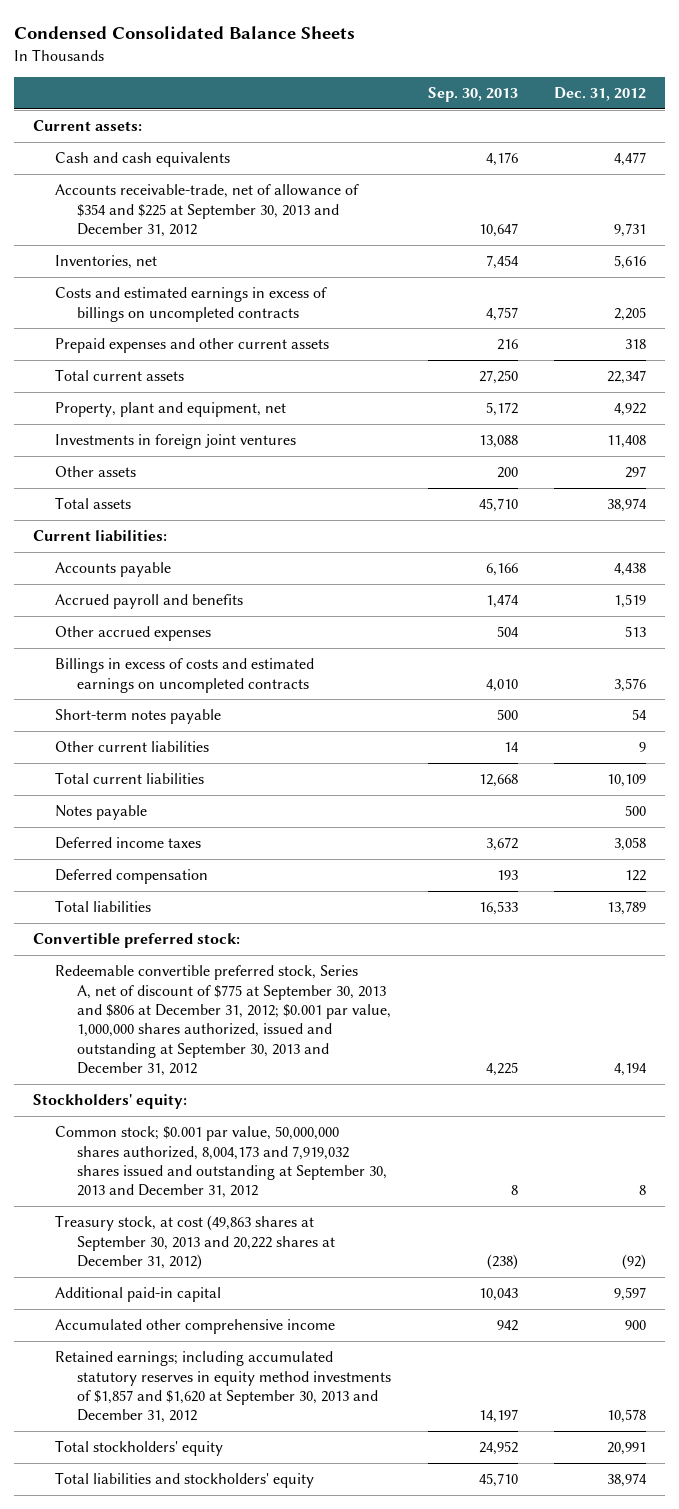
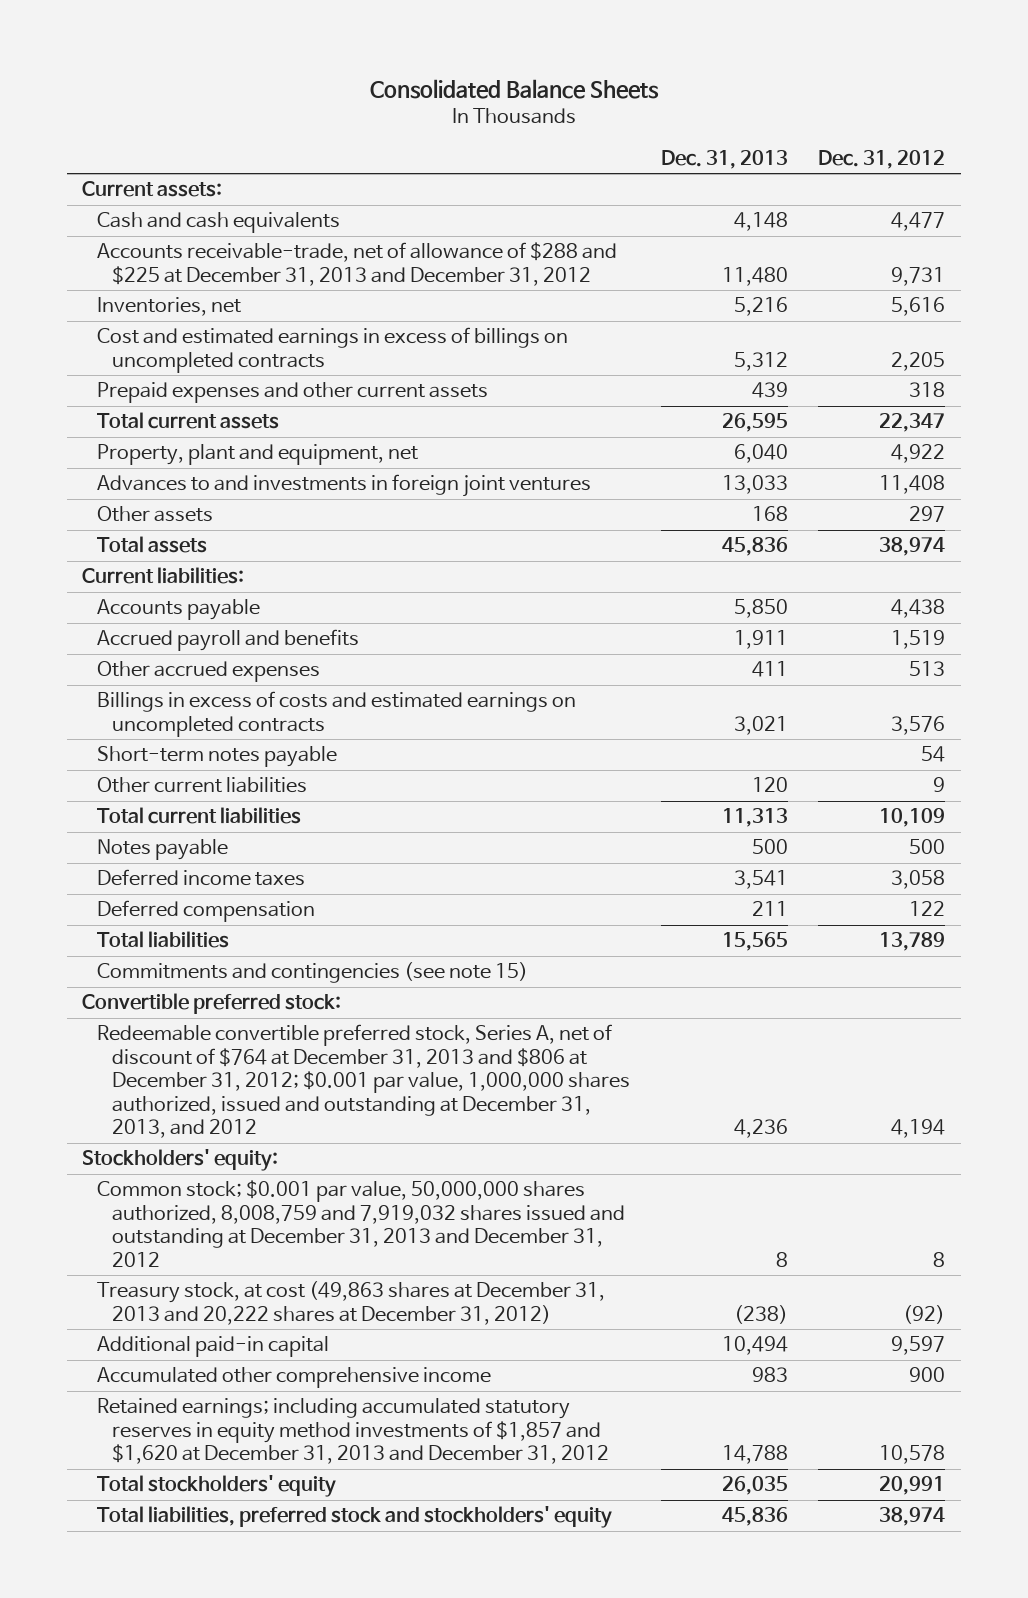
[14,26,356,40] Condensed Consolidated Balance Sheets -> [369,78,659,99] Consolidated Balance Sheets
[427,86,518,102] Sep. 30, 2013 -> none
none -> [660,149,788,169] Dec. 31, 2013
[54,184,359,237] Accounts receivable-trade, net of allowance of $354 and $225 at September 30, 2013 and December 31, 2012 -> [97,242,618,286] Accounts receivable-trade, net of allowance of $288 and $225 at December 31, 2013 and December 31, 2012
[54,287,327,322] Costs and estimated earnings in excess of billings on uncompleted contracts -> [97,327,569,373] Cost and estimated earnings in excess of billings on uncompleted contracts
[54,434,296,450] Investments in foreign joint ventures -> [97,474,592,498] Advances to and investments in foreign joint ventures
none -> [97,962,529,984] Commitments and contingencies (see note 15)
[54,965,391,1077] Redeemable convertible preferred stock, Series A, net of discount of $775 at September 30, 2013 and $806 at December 31, 2012; $0.001 par value, 1,000,000 shares authorized, issued and outstanding at September 30, 2013 and December 31, 2012 -> [97,1024,630,1138] Redeemable convertible preferred stock, Series A, net of discount of $764 at December 31, 2013 and $806 at December 31, 2012; $0.001 par value, 1,000,000 shares authorized, issued and outstanding at December 31, 2013, and 2012
[54,1126,387,1199] Common stock; $0.001 par value, 50,000,000 shares authorized, 8,004,173 and 7,919,032 shares issued and outstanding at September 30, 2013 and December 31, 2012 -> [97,1180,625,1267] Common stock; $0.001 par value, 50,000,000 shares authorized, 8,008,759 and 7,919,032 shares issued and outstanding at December 31, 2013 and December 31, 2012
[54,1215,335,1270] Treasury stock, at cost (49,863 shares at September 30, 2013 and 20,222 shares at December 31, 2012) -> [97,1281,606,1325] Treasury stock, at cost (49,863 shares at December 31, 2013 and 20,222 shares at December 31, 2012)
[54,1351,391,1424] Retained earnings; including accumulated statutory reserves in equity method investments of $1,857 and $1,620 at September 30, 2013 and December 31, 2012 -> [97,1398,609,1465] Retained earnings; including accumulated statutory reserves in equity method investments of $1,857 and $1,620 at December 31, 2013 and December 31, 2012
[54,1472,314,1489] Total liabilities and stockholders' equity -> [97,1506,613,1529] Total liabilities, preferred stock and stockholders' equity

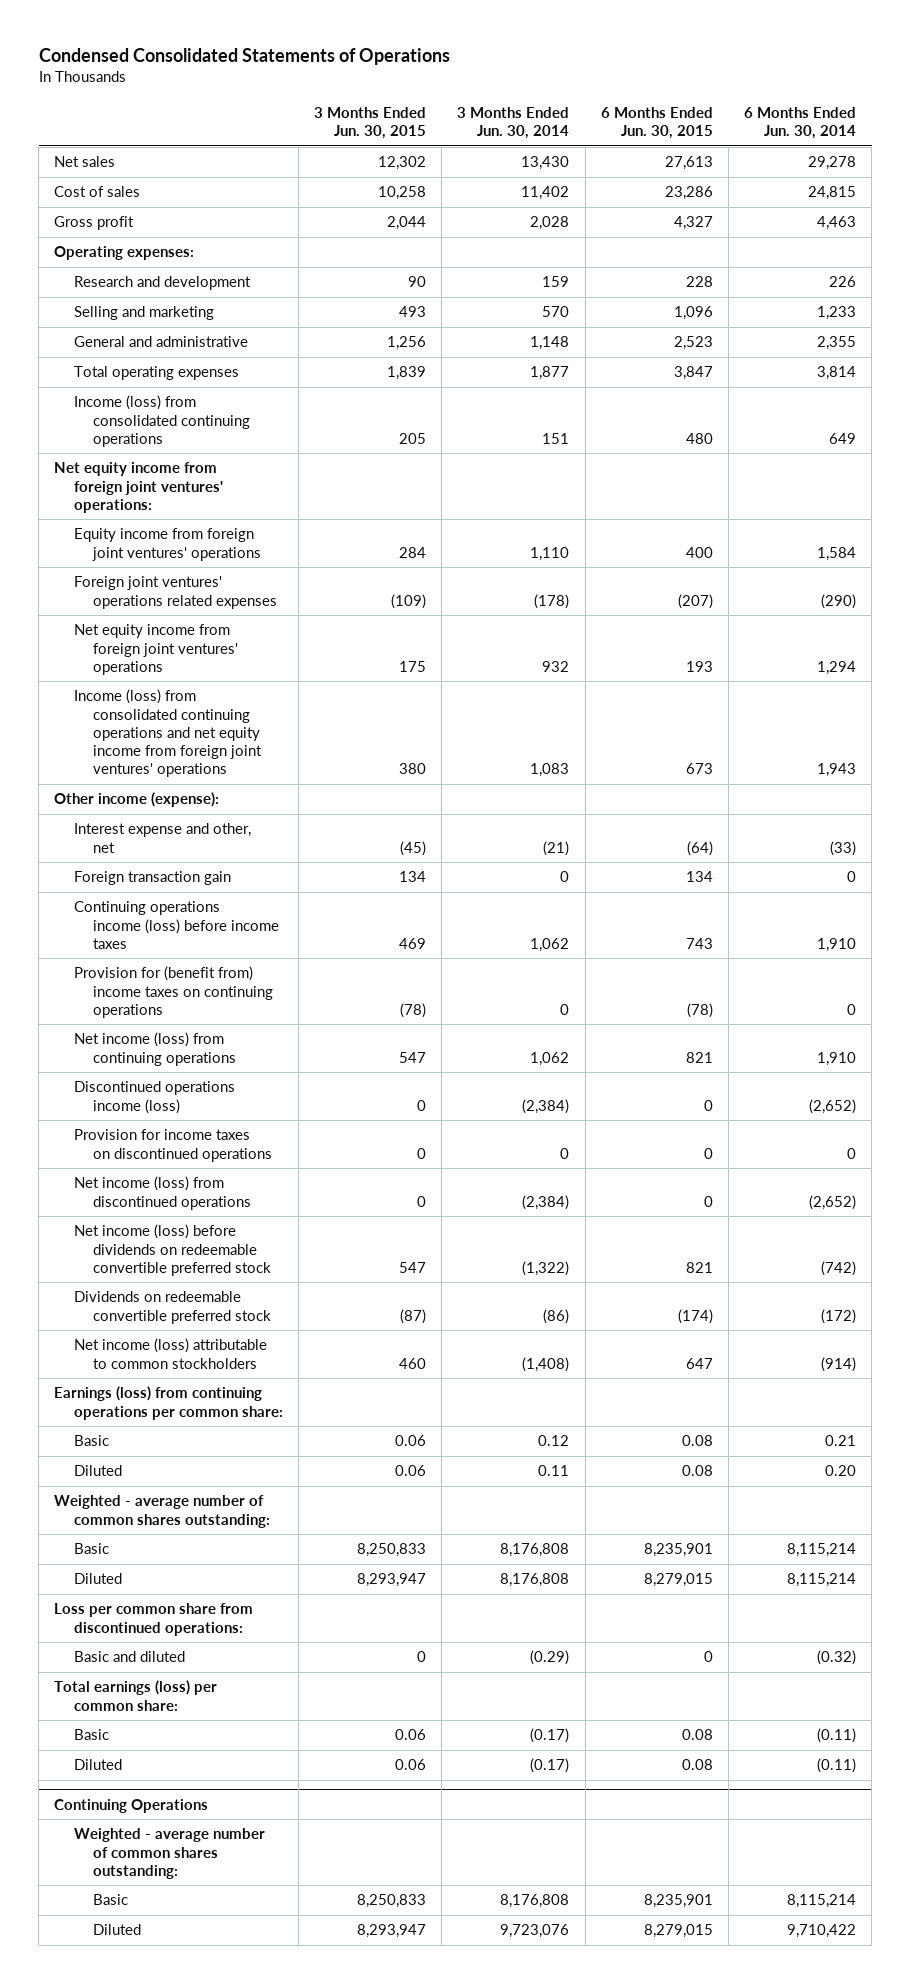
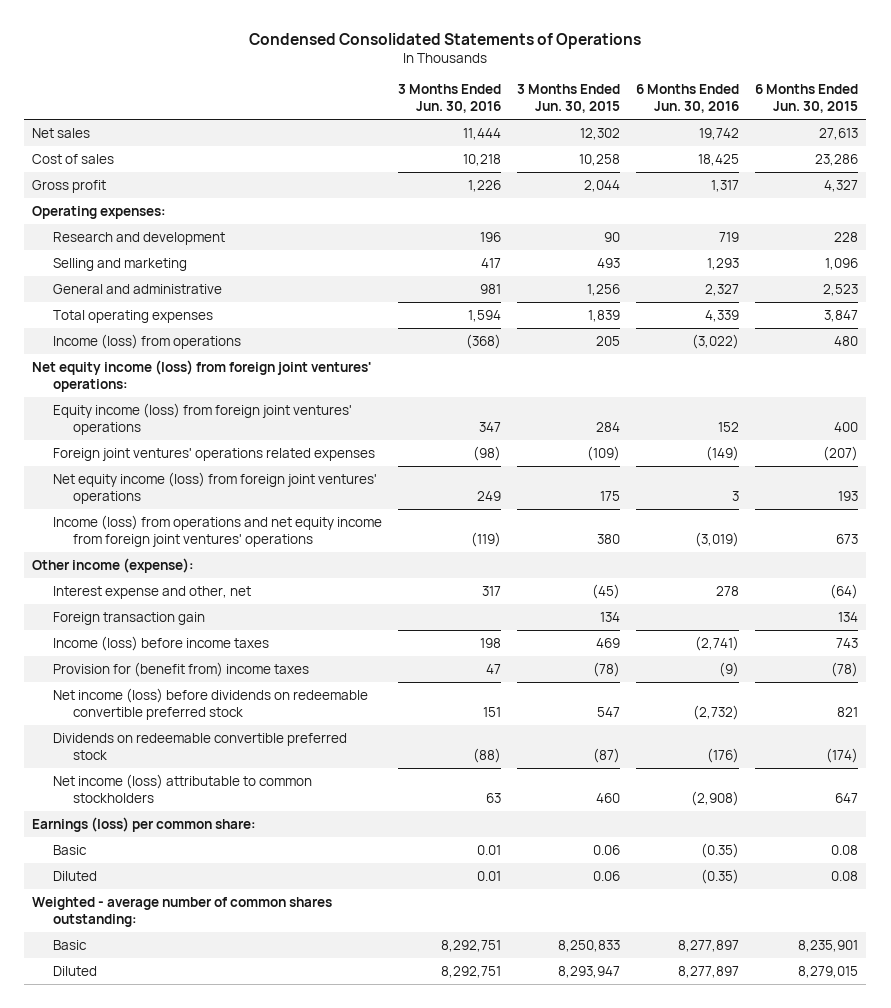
[457,106,570,139] 3 Months Ended Jun. 30, 2014 -> none
[744,106,857,139] 6 Months Ended Jun. 30, 2014 -> none
none -> [397,84,501,113] 3 Months Ended Jun. 30, 2016
none -> [636,84,740,113] 6 Months Ended Jun. 30, 2016
[73,395,250,447] Income (loss) from consolidated continuing operations -> [52,333,241,349] Income (loss) from operations
[54,462,223,513] Net equity income from foreign joint ventures' operations: -> [32,359,373,392] Net equity income (loss) from foreign joint ventures' operations:
[73,528,261,561] Equity income from foreign joint ventures' operations -> [52,402,352,435] Equity income (loss) from foreign joint ventures' operations
[73,624,238,675] Net equity income from foreign joint ventures' operations -> [52,471,377,504] Net equity income (loss) from foreign joint ventures' operations
[73,689,262,778] Income (loss) from consolidated continuing operations and net equity income from foreign joint ventures' operations -> [52,514,382,547] Income (loss) from operations and net equity income from foreign joint ventures' operations
[73,1032,236,1066] Net income (loss) from continuing operations -> none
[73,1081,235,1114] Discontinued operations income (loss) -> none
[73,1129,272,1162] Provision for income taxes on discontinued operations -> none
[73,1176,251,1210] Net income (loss) from discontinued operations -> none
[73,901,279,949] Continuing operations income (loss) before income taxes -> [52,635,269,651] Income (loss) before income taxes
[73,966,273,1018] Provision for (benefit from) income taxes on continuing operations -> [52,661,309,677] Provision for (benefit from) income taxes
[54,1386,283,1420] Earnings (loss) from continuing operations per common share: -> none
[73,1435,109,1447] Basic -> none
[73,1465,122,1477] Diluted -> none
[54,1495,270,1528] Weighted - average number of common shares outstanding: -> none
[73,1543,109,1555] Basic -> none
[73,1573,122,1585] Diluted -> none
[54,1603,254,1636] Loss per common share from discontinued operations: -> none
[73,1651,185,1663] Basic and diluted -> none
[54,1680,218,1711] Total earnings (loss) per common share: -> [32,816,257,832] Earnings (loss) per common share:
[54,1798,209,1813] Continuing Operations -> none

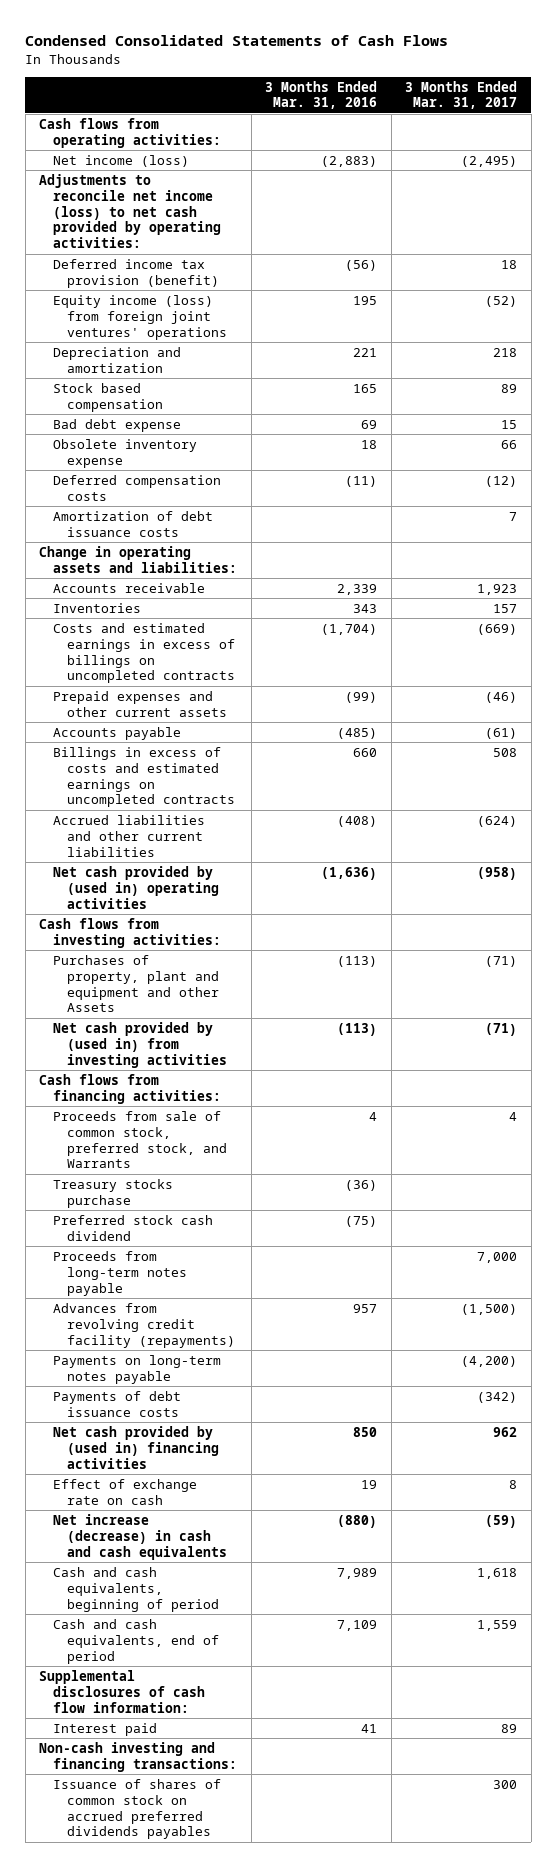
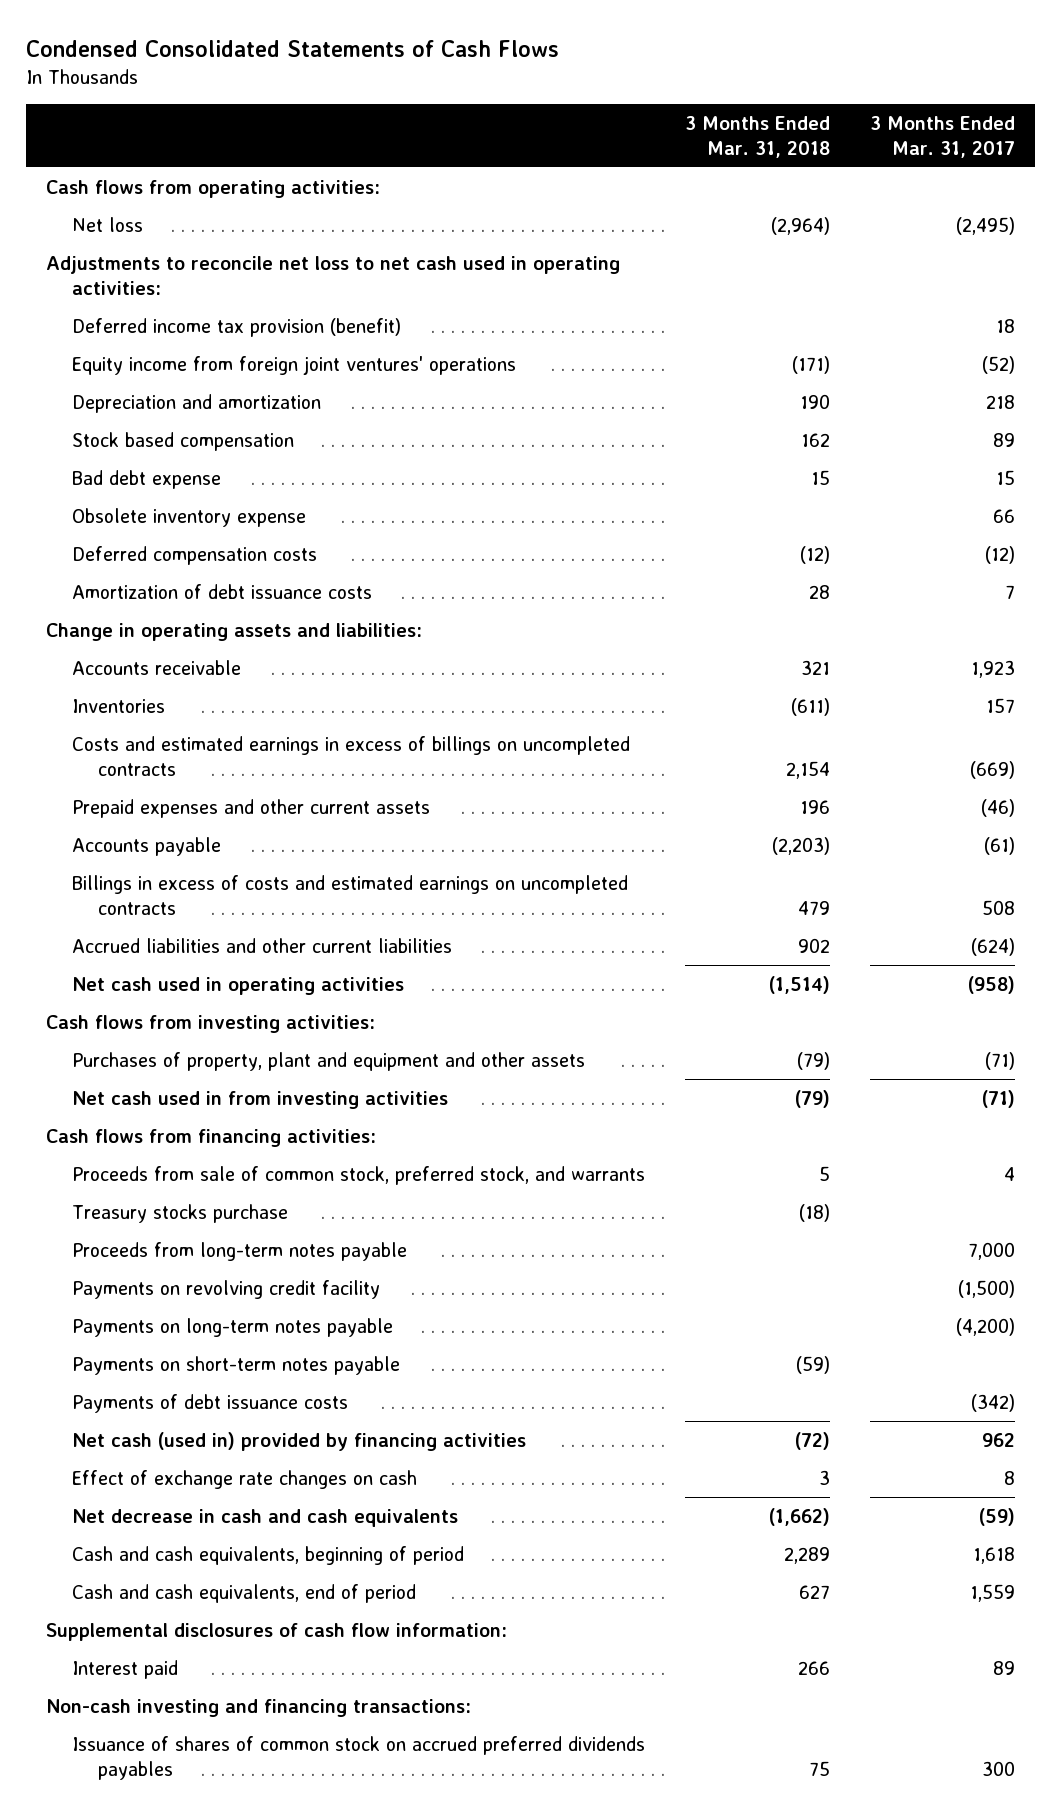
[265,80,378,110] 3 Months Ended Mar. 31, 2016 -> none
none -> [685,115,831,158] 3 Months Ended Mar. 31, 2018
[53,154,190,167] Net income (loss) -> [72,216,144,232] Net loss
[39,173,222,249] Adjustments to reconcile net income (loss) to net cash provided by operating activities: -> [46,255,621,295] Adjustments to reconcile net loss to net cash used in operating activities:
[53,294,228,340] Equity income (loss) from foreign joint ventures' operations -> [72,355,517,375] Equity income from foreign joint ventures' operations
[53,865,220,909] Net cash provided by (used in) operating activities -> [72,976,405,995] Net cash used in operating activities
[53,954,220,1013] Purchases of property, plant and equipment and other Assets -> [72,1051,586,1071] Purchases of property, plant and equipment and other assets
[53,1021,228,1068] Net cash provided by (used in) from investing activities -> [72,1090,449,1109] Net cash used in from investing activities
[53,1110,228,1169] Proceeds from sale of common stock, preferred stock, and Warrants -> [72,1165,646,1185] Proceeds from sale of common stock, preferred stock, and warrants
[53,1214,214,1241] Preferred stock cash dividend -> none
[53,1302,236,1348] Advances from revolving credit facility (repayments) -> [72,1279,381,1299] Payments on revolving credit facility
none -> [72,1355,401,1375] Payments on short-term notes payable
[53,1425,220,1469] Net cash provided by (used in) financing activities -> [72,1431,527,1451] Net cash (used in) provided by financing activities
[53,1478,198,1505] Effect of exchange rate on cash -> [72,1469,418,1489] Effect of exchange rate changes on cash
[53,1513,228,1560] Net increase (decrease) in cash and cash equivalents -> [72,1508,459,1527] Net decrease in cash and cash equivalents

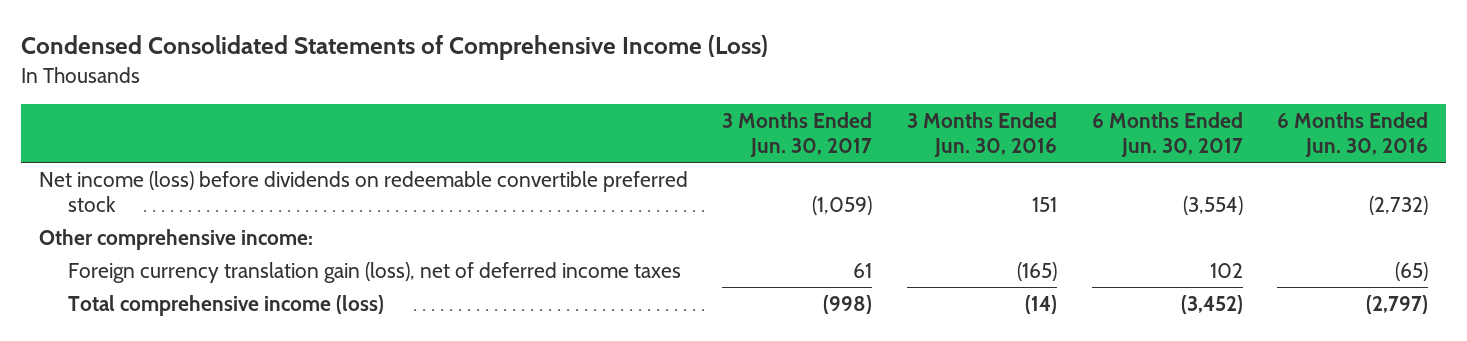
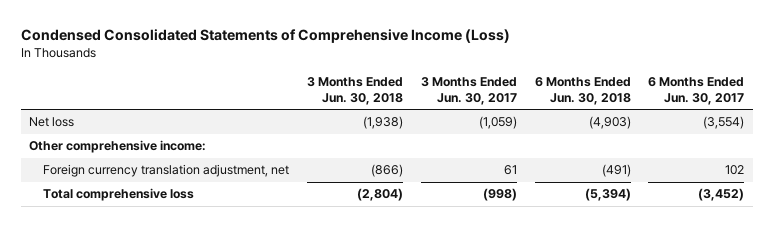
[906,112,1057,158] 3 Months Ended Jun. 30, 2016 -> none
[1277,112,1429,158] 6 Months Ended Jun. 30, 2016 -> none
none -> [307,77,404,105] 3 Months Ended Jun. 30, 2018
none -> [534,77,631,105] 6 Months Ended Jun. 30, 2018
[38,171,688,212] Net income (loss) before dividends on redeemable convertible preferred stock -> [29,117,75,128] Net loss
[68,262,682,284] Foreign currency translation gain (loss), net of deferred income taxes -> [43,164,290,178] Foreign currency translation adjustment, net
[68,295,385,317] Total comprehensive income (loss) -> [43,188,195,202] Total comprehensive loss

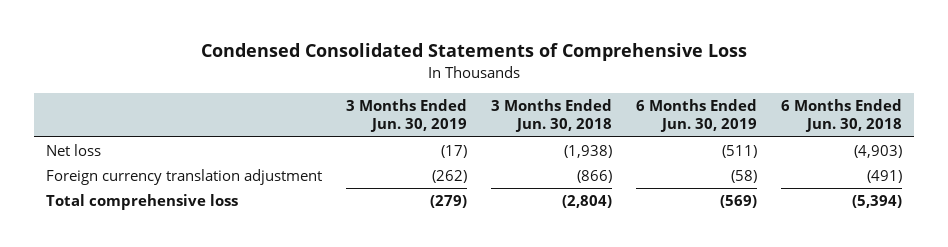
[20,29,510,44] Condensed Consolidated Statements of Comprehensive Income (Loss) -> [201,43,748,62] Condensed Consolidated Statements of Comprehensive Loss
[420,77,517,105] 3 Months Ended Jun. 30, 2017 -> none
[648,77,745,105] 6 Months Ended Jun. 30, 2017 -> none
none -> [346,98,468,133] 3 Months Ended Jun. 30, 2019
none -> [636,98,758,133] 6 Months Ended Jun. 30, 2019
[29,140,207,154] Other comprehensive income: -> none
[43,164,290,178] Foreign currency translation adjustment, net -> [46,168,323,185] Foreign currency translation adjustment

